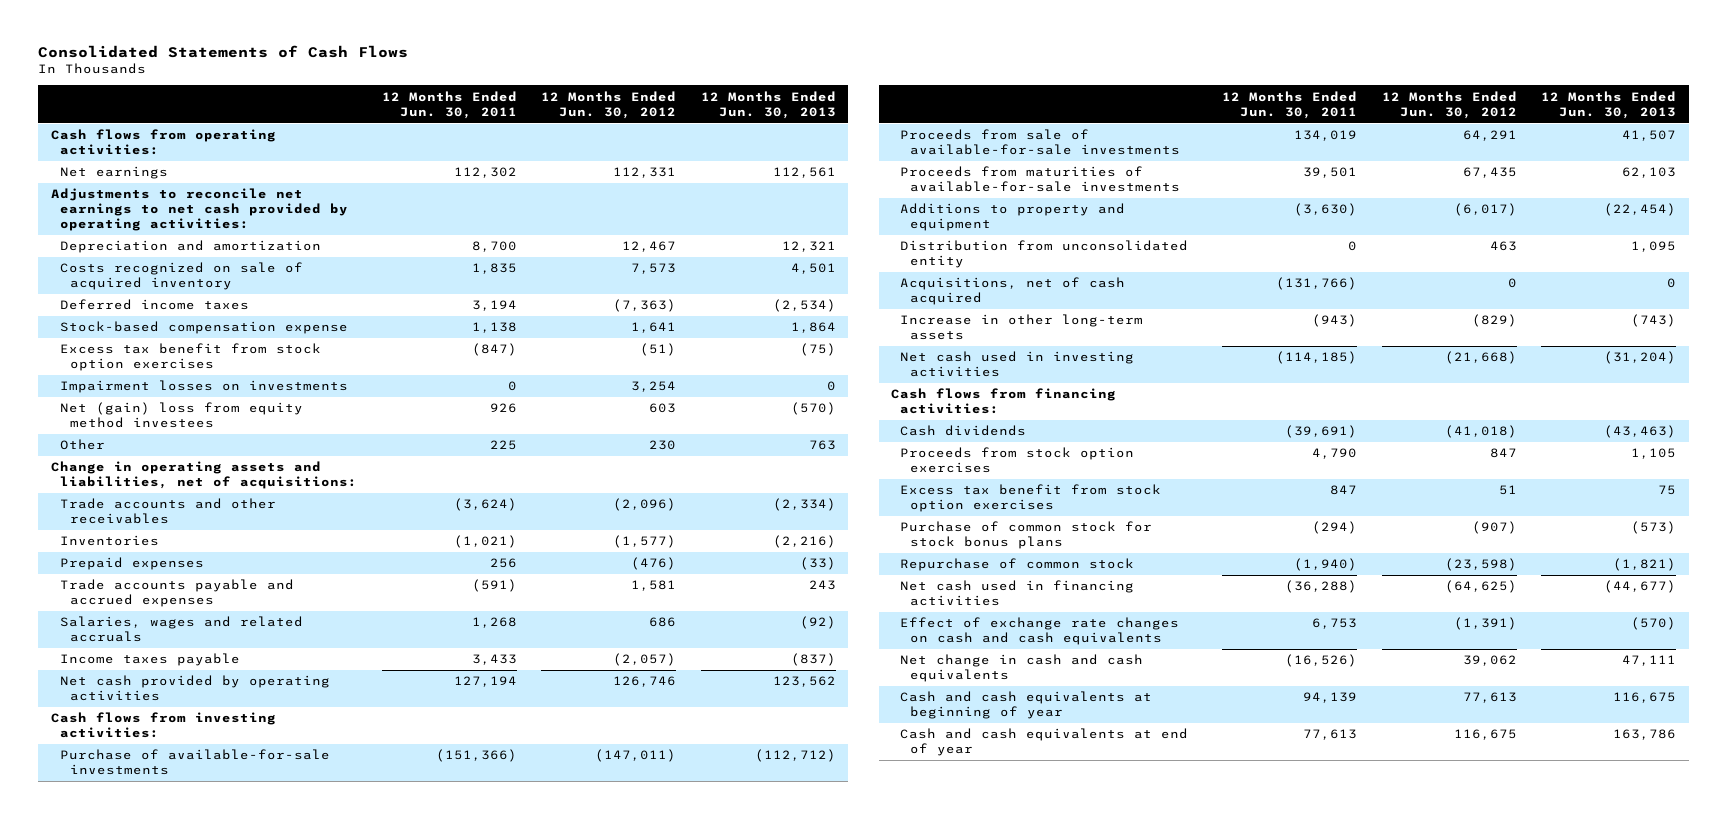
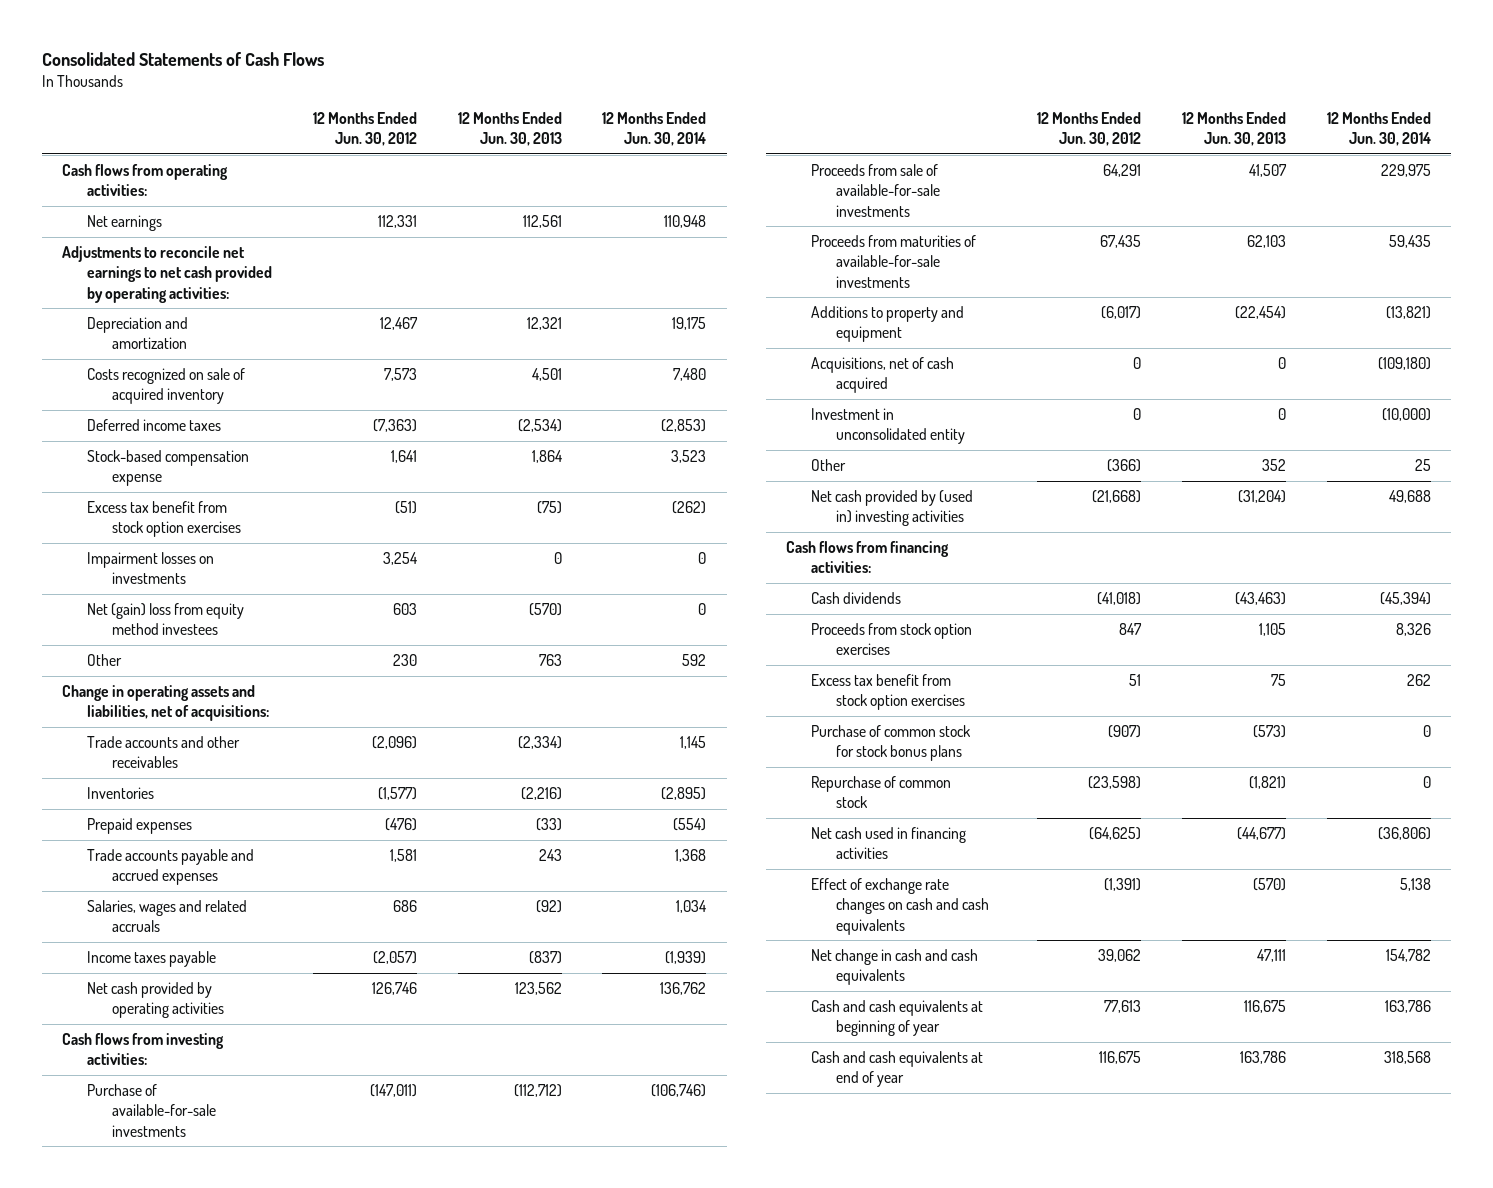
[381,90,517,119] 12 Months Ended Jun. 30, 2011 -> none
none -> [602,111,707,147] 12 Months Ended Jun. 30, 2014
[900,240,1189,269] Distribution from unconsolidated entity -> none
[900,314,1144,341] Increase in other long-term assets -> none
none -> [811,407,966,445] Investment in unconsolidated entity
none -> [811,458,847,471] Other
[900,351,1135,378] Net cash used in investing activities -> [811,489,974,527] Net cash provided by (used in) investing activities

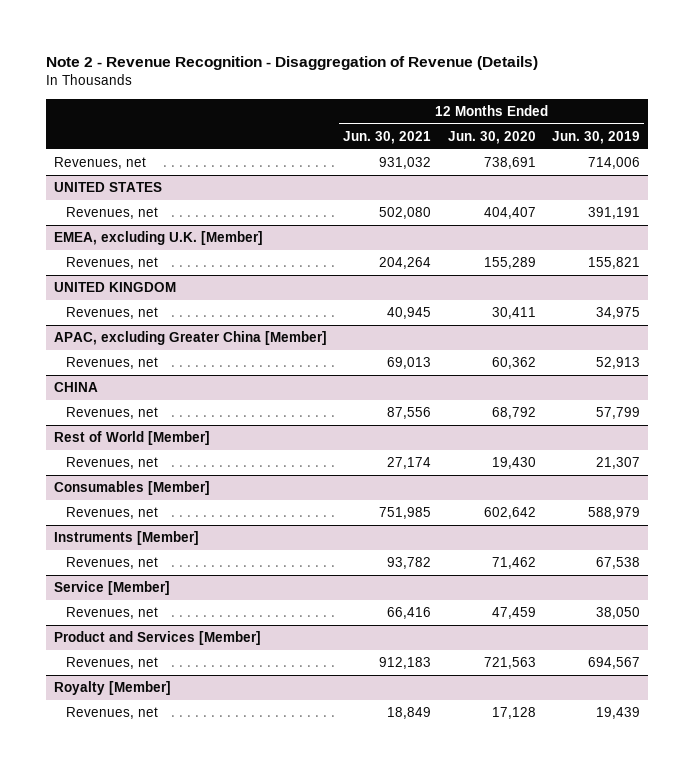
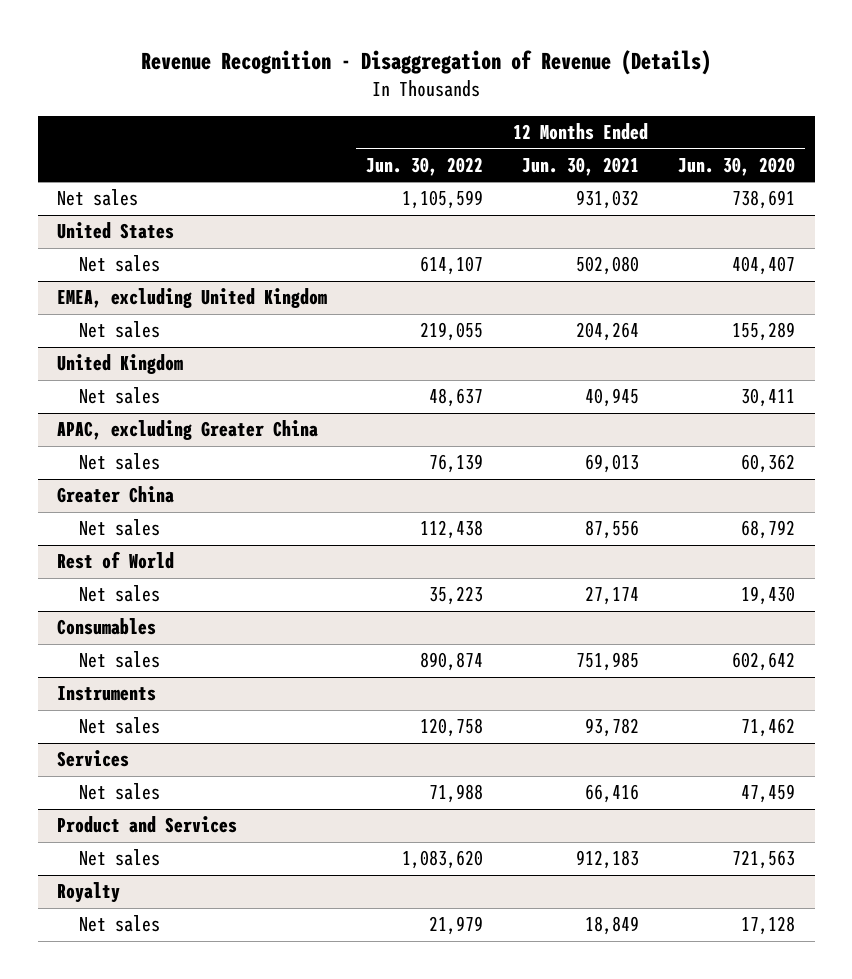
[45,55,538,70] Note 2 - Revenue Recognition - Disaggregation of Revenue (Details) -> [141,49,712,75] Revenue Recognition - Disaggregation of Revenue (Details)
[551,131,640,145] Jun. 30, 2019 -> none
none -> [366,157,484,177] Jun. 30, 2022
[53,157,146,170] Revenues, net -> [57,189,139,207] Net sales
[53,182,162,193] UNITED STATES -> [57,222,175,240] United States
[66,207,159,220] Revenues, net -> [78,255,160,273] Net sales
[53,231,263,246] EMEA, excluding U.K. [Member] -> [57,288,328,309] EMEA, excluding United Kingdom
[66,257,159,270] Revenues, net -> [78,321,160,339] Net sales
[53,282,176,293] UNITED KINGDOM -> [57,354,184,375] United Kingdom
[66,307,159,320] Revenues, net -> [78,387,160,405] Net sales
[53,331,327,346] APAC, excluding Greater China [Member] -> [57,420,319,441] APAC, excluding Greater China
[66,357,159,370] Revenues, net -> [78,453,160,471] Net sales
[53,382,98,393] CHINA -> [57,486,175,504] Greater China
[66,407,159,420] Revenues, net -> [78,519,160,537] Net sales
[53,431,210,446] Rest of World [Member] -> [57,551,175,570] Rest of World
[66,457,159,470] Revenues, net -> [78,585,160,603] Net sales
[53,481,210,496] Consumables [Member] -> [57,618,157,636] Consumables
[66,507,159,520] Revenues, net -> [78,651,160,669] Net sales
[53,531,199,546] Instruments [Member] -> [57,686,157,702] Instruments
[66,557,159,570] Revenues, net -> [78,717,160,735] Net sales
[53,581,170,596] Service [Member] -> [57,750,130,768] Services
[66,607,159,620] Revenues, net -> [78,783,160,801] Net sales
[53,631,261,646] Product and Services [Member] -> [57,816,238,834] Product and Services
[66,657,159,670] Revenues, net -> [78,849,160,867] Net sales
[53,681,171,696] Royalty [Member] -> [57,882,121,904] Royalty
[66,707,159,720] Revenues, net -> [78,915,160,933] Net sales

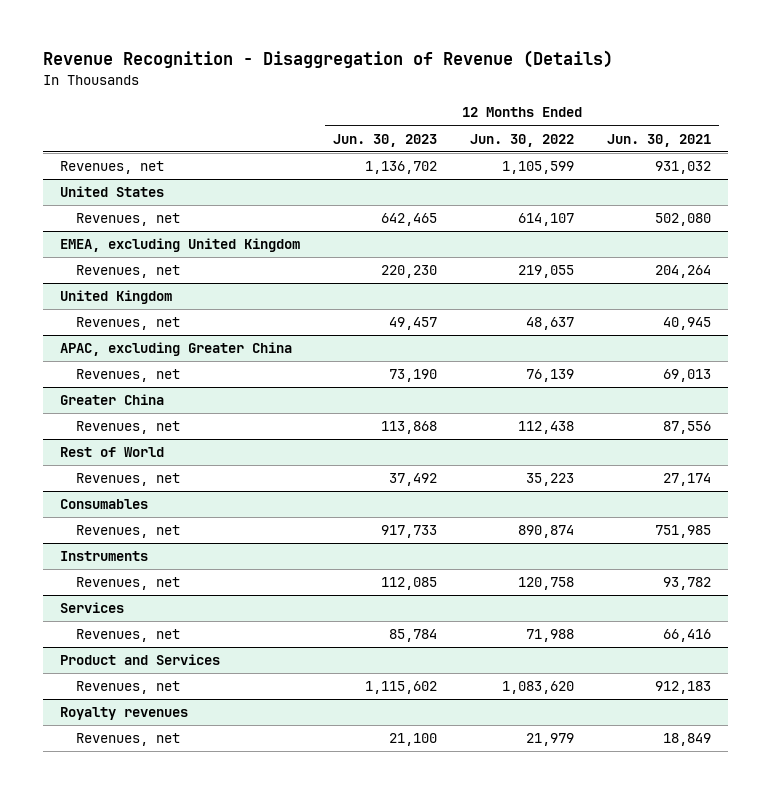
[678,157,796,177] Jun. 30, 2020 -> none
none -> [332,133,437,147] Jun. 30, 2023
[57,189,139,207] Net sales -> [59,161,164,175] Revenues, net
[78,255,160,273] Net sales -> [76,213,181,227] Revenues, net
[78,321,160,339] Net sales -> [76,265,181,279] Revenues, net
[78,387,160,405] Net sales -> [76,317,181,331] Revenues, net
[78,453,160,471] Net sales -> [76,369,181,383] Revenues, net
[78,519,160,537] Net sales -> [76,421,181,435] Revenues, net
[78,585,160,603] Net sales -> [76,473,181,487] Revenues, net
[78,651,160,669] Net sales -> [76,525,181,539] Revenues, net
[78,717,160,735] Net sales -> [76,577,181,591] Revenues, net
[78,783,160,801] Net sales -> [76,629,181,643] Revenues, net
[78,849,160,867] Net sales -> [76,681,181,695] Revenues, net
[57,882,121,904] Royalty -> [59,707,188,721] Royalty revenues
[78,915,160,933] Net sales -> [76,733,181,747] Revenues, net

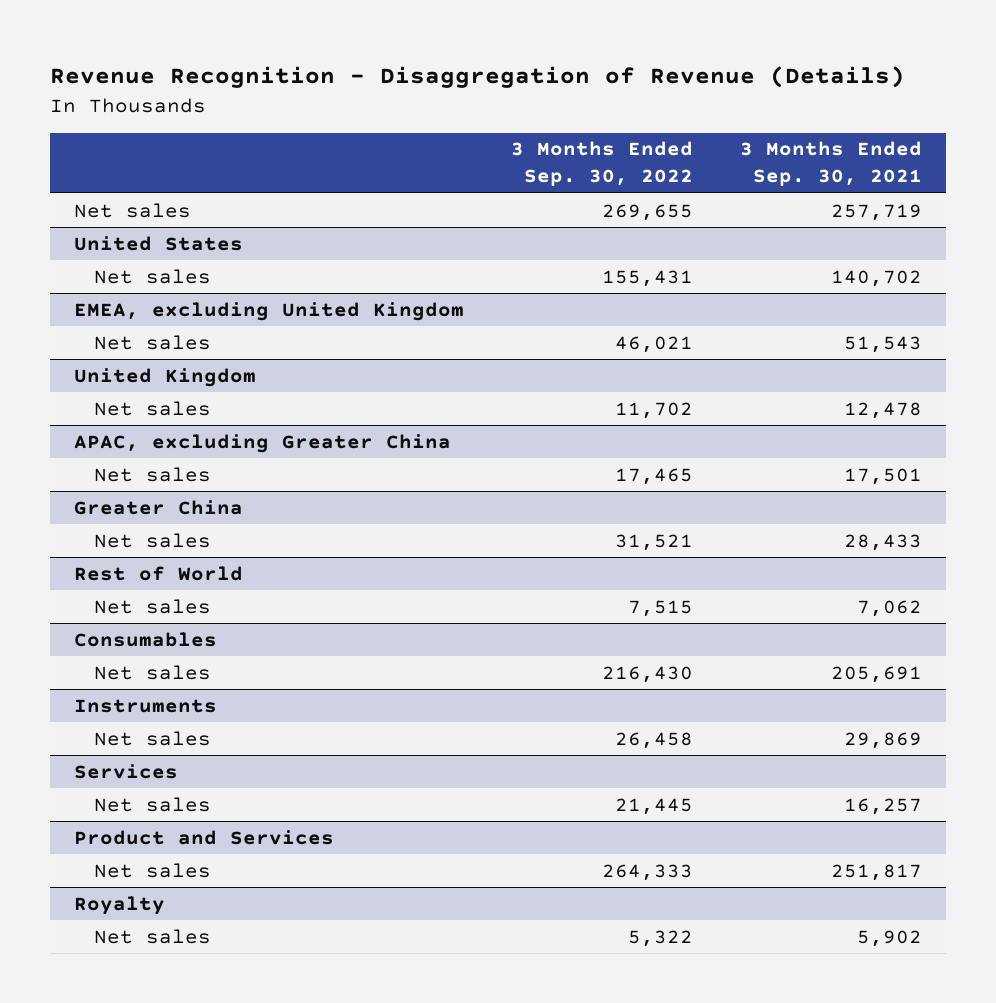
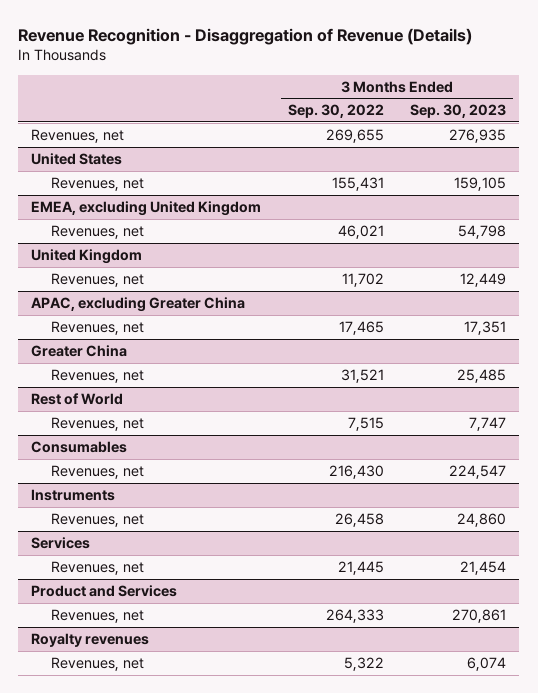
[740,141,923,187] 3 Months Ended Sep. 30, 2021 -> none
none -> [410,104,507,119] Sep. 30, 2023
[73,202,191,218] Net sales -> [31,128,125,143] Revenues, net
[93,268,211,284] Net sales -> [50,176,144,191] Revenues, net
[93,334,211,350] Net sales -> [50,224,144,239] Revenues, net
[93,400,211,416] Net sales -> [50,272,144,287] Revenues, net
[93,466,211,482] Net sales -> [50,320,144,335] Revenues, net
[93,532,211,548] Net sales -> [50,368,144,383] Revenues, net
[93,598,211,614] Net sales -> [50,416,144,431] Revenues, net
[93,664,211,680] Net sales -> [50,464,144,479] Revenues, net
[93,730,211,746] Net sales -> [50,512,144,527] Revenues, net
[93,796,211,812] Net sales -> [50,560,144,575] Revenues, net
[93,862,211,878] Net sales -> [50,608,144,623] Revenues, net
[73,895,165,915] Royalty -> [31,632,150,647] Royalty revenues
[93,928,211,944] Net sales -> [50,656,144,671] Revenues, net

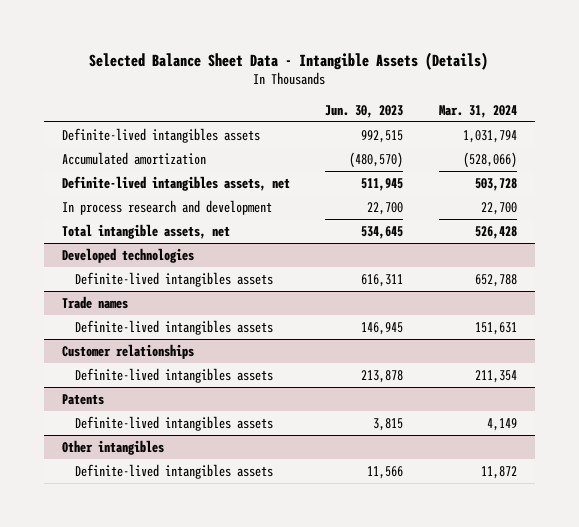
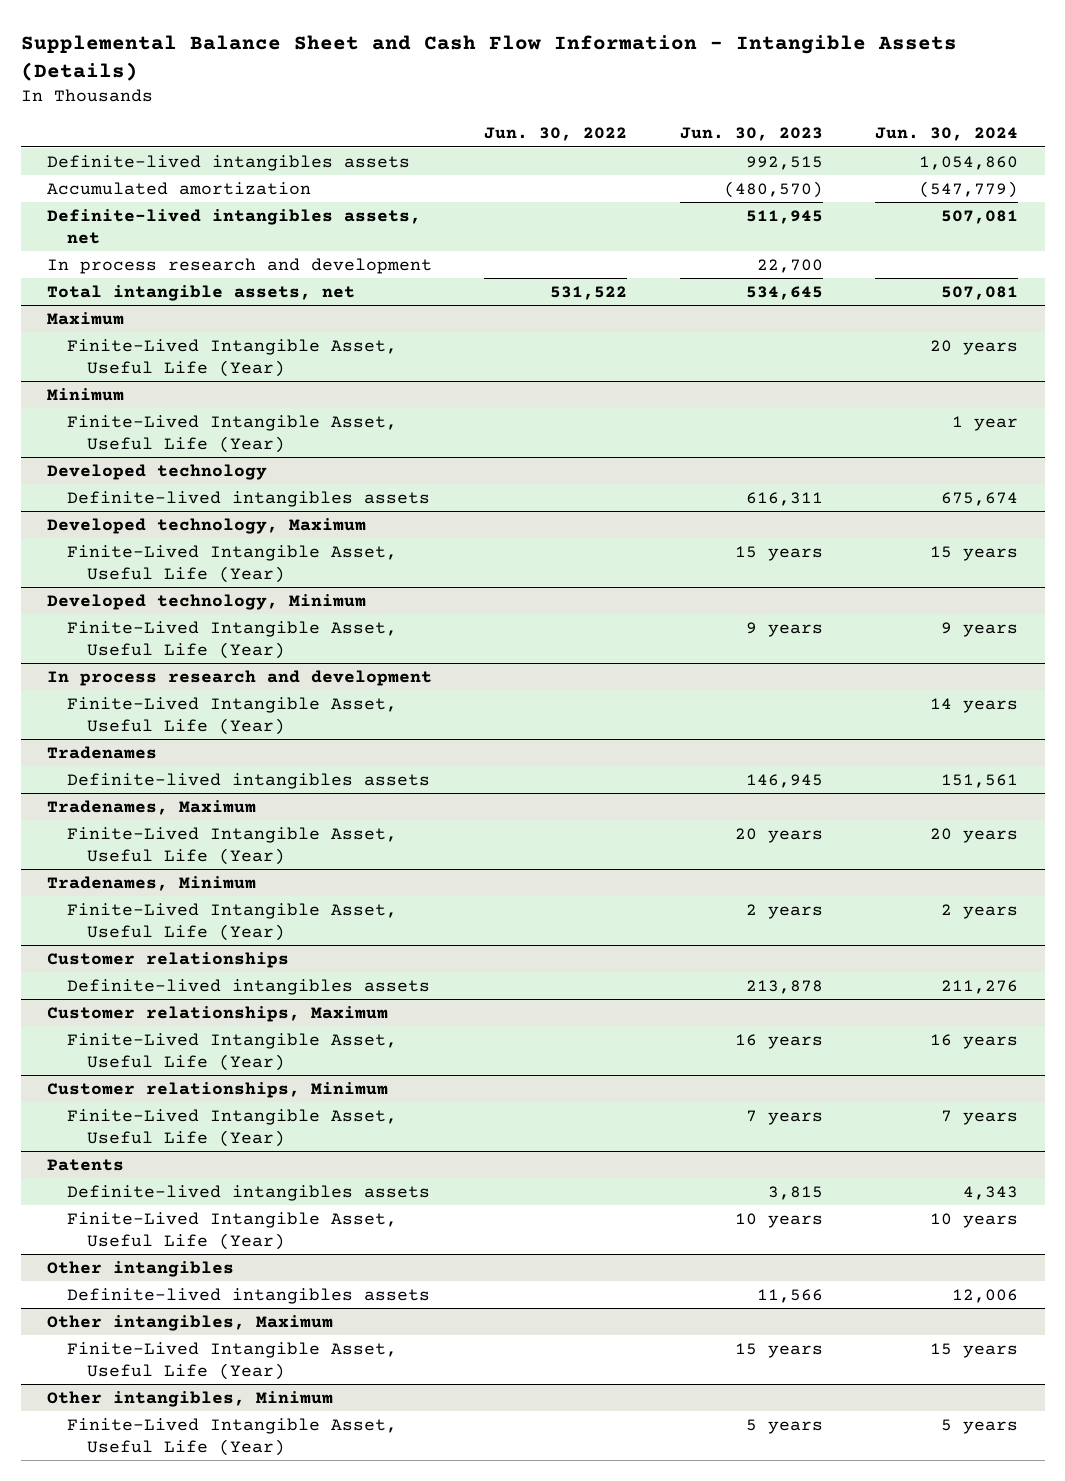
[89,51,489,70] Selected Balance Sheet Data - Intangible Assets (Details) -> [20,34,957,81] Supplemental Balance Sheet and Cash Flow Information - Intangible Assets (Details)
[438,104,517,118] Mar. 31, 2024 -> none
none -> [484,127,628,142] Jun. 30, 2022
none -> [875,127,1019,142] Jun. 30, 2024
none -> [47,311,125,325] Maximum
none -> [66,338,397,377] Finite-Lived Intangible Asset, Useful Life (Year)
none -> [47,387,125,401] Minimum
none -> [66,414,397,453] Finite-Lived Intangible Asset, Useful Life (Year)
[61,247,194,263] Developed technologies -> [47,463,268,480] Developed technology
none -> [47,517,367,534] Developed technology, Maximum
none -> [66,544,397,583] Finite-Lived Intangible Asset, Useful Life (Year)
none -> [47,593,367,610] Developed technology, Minimum
none -> [66,620,397,659] Finite-Lived Intangible Asset, Useful Life (Year)
none -> [47,669,433,686] In process research and development
none -> [66,696,397,735] Finite-Lived Intangible Asset, Useful Life (Year)
[61,295,128,309] Trade names -> [47,745,158,759] Tradenames
none -> [47,799,257,815] Tradenames, Maximum
none -> [66,826,397,865] Finite-Lived Intangible Asset, Useful Life (Year)
none -> [47,875,257,891] Tradenames, Minimum
none -> [66,902,397,941] Finite-Lived Intangible Asset, Useful Life (Year)
none -> [47,1005,389,1022] Customer relationships, Maximum
none -> [66,1032,397,1071] Finite-Lived Intangible Asset, Useful Life (Year)
none -> [47,1081,389,1098] Customer relationships, Minimum
none -> [66,1108,397,1147] Finite-Lived Intangible Asset, Useful Life (Year)
none -> [66,1211,397,1250] Finite-Lived Intangible Asset, Useful Life (Year)
none -> [47,1314,334,1331] Other intangibles, Maximum
none -> [66,1341,397,1380] Finite-Lived Intangible Asset, Useful Life (Year)
none -> [47,1390,334,1407] Other intangibles, Minimum
none -> [66,1417,397,1456] Finite-Lived Intangible Asset, Useful Life (Year)

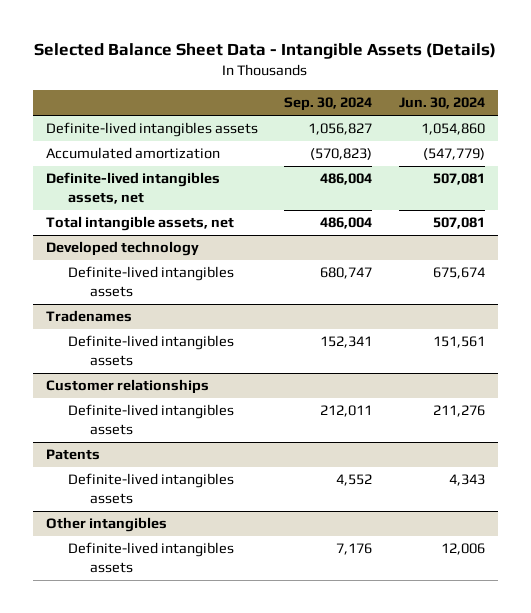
[20,34,957,81] Supplemental Balance Sheet and Cash Flow Information - Intangible Assets (Details) -> [34,43,497,60] Selected Balance Sheet Data - Intangible Assets (Details)
[484,127,628,142] Jun. 30, 2022 -> none
[679,127,823,142] Jun. 30, 2023 -> none
none -> [284,97,373,112] Sep. 30, 2024
[47,257,433,274] In process research and development -> none
[47,311,125,325] Maximum -> none
[66,338,397,377] Finite-Lived Intangible Asset, Useful Life (Year) -> none
[47,387,125,401] Minimum -> none
[66,414,397,453] Finite-Lived Intangible Asset, Useful Life (Year) -> none
[47,517,367,534] Developed technology, Maximum -> none
[66,544,397,583] Finite-Lived Intangible Asset, Useful Life (Year) -> none
[47,593,367,610] Developed technology, Minimum -> none
[66,620,397,659] Finite-Lived Intangible Asset, Useful Life (Year) -> none
[47,669,433,686] In process research and development -> none
[66,696,397,735] Finite-Lived Intangible Asset, Useful Life (Year) -> none
[47,799,257,815] Tradenames, Maximum -> none
[66,826,397,865] Finite-Lived Intangible Asset, Useful Life (Year) -> none
[47,875,257,891] Tradenames, Minimum -> none
[66,902,397,941] Finite-Lived Intangible Asset, Useful Life (Year) -> none
[47,1005,389,1022] Customer relationships, Maximum -> none
[66,1032,397,1071] Finite-Lived Intangible Asset, Useful Life (Year) -> none
[47,1081,389,1098] Customer relationships, Minimum -> none
[66,1108,397,1147] Finite-Lived Intangible Asset, Useful Life (Year) -> none
[66,1211,397,1250] Finite-Lived Intangible Asset, Useful Life (Year) -> none
[47,1314,334,1331] Other intangibles, Maximum -> none
[66,1341,397,1380] Finite-Lived Intangible Asset, Useful Life (Year) -> none
[47,1390,334,1407] Other intangibles, Minimum -> none
[66,1417,397,1456] Finite-Lived Intangible Asset, Useful Life (Year) -> none

